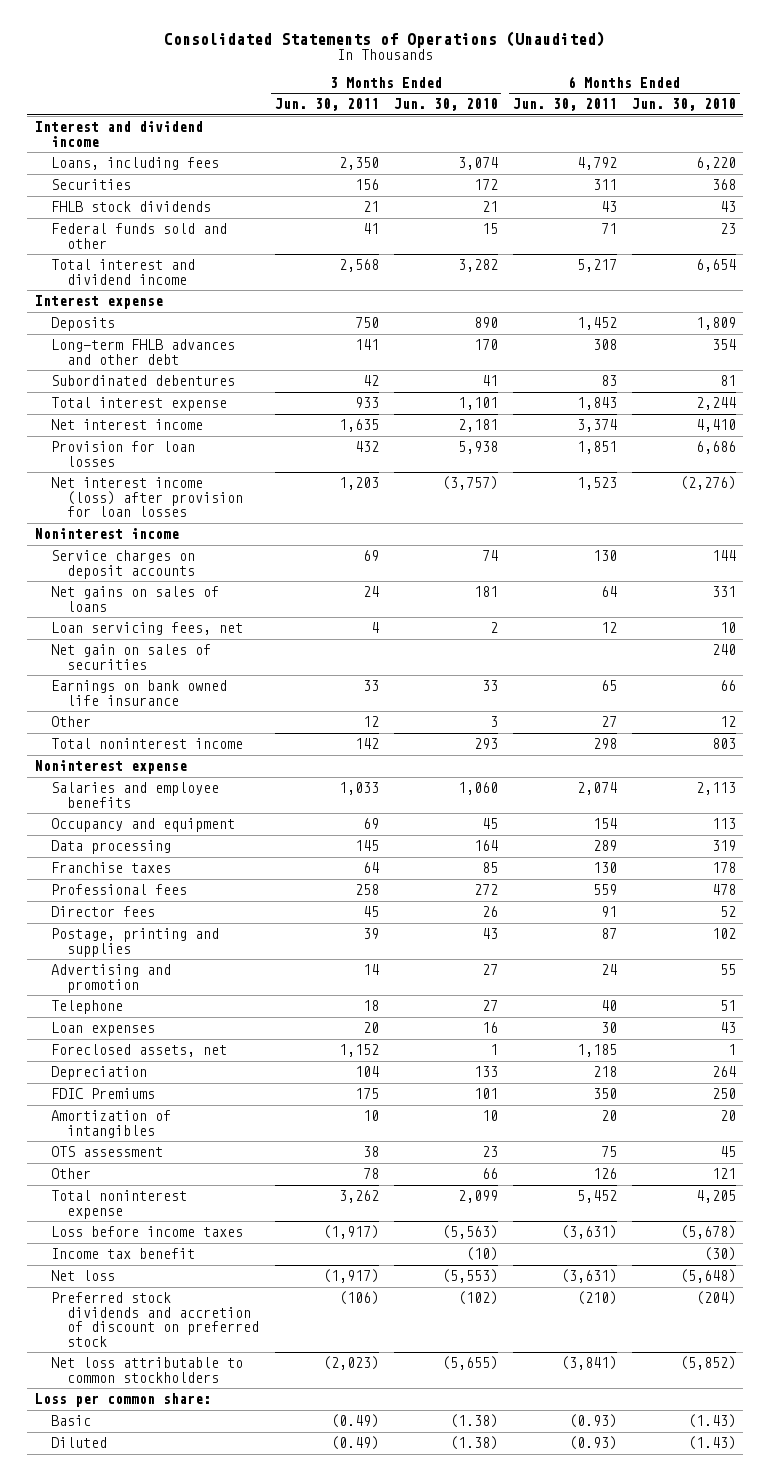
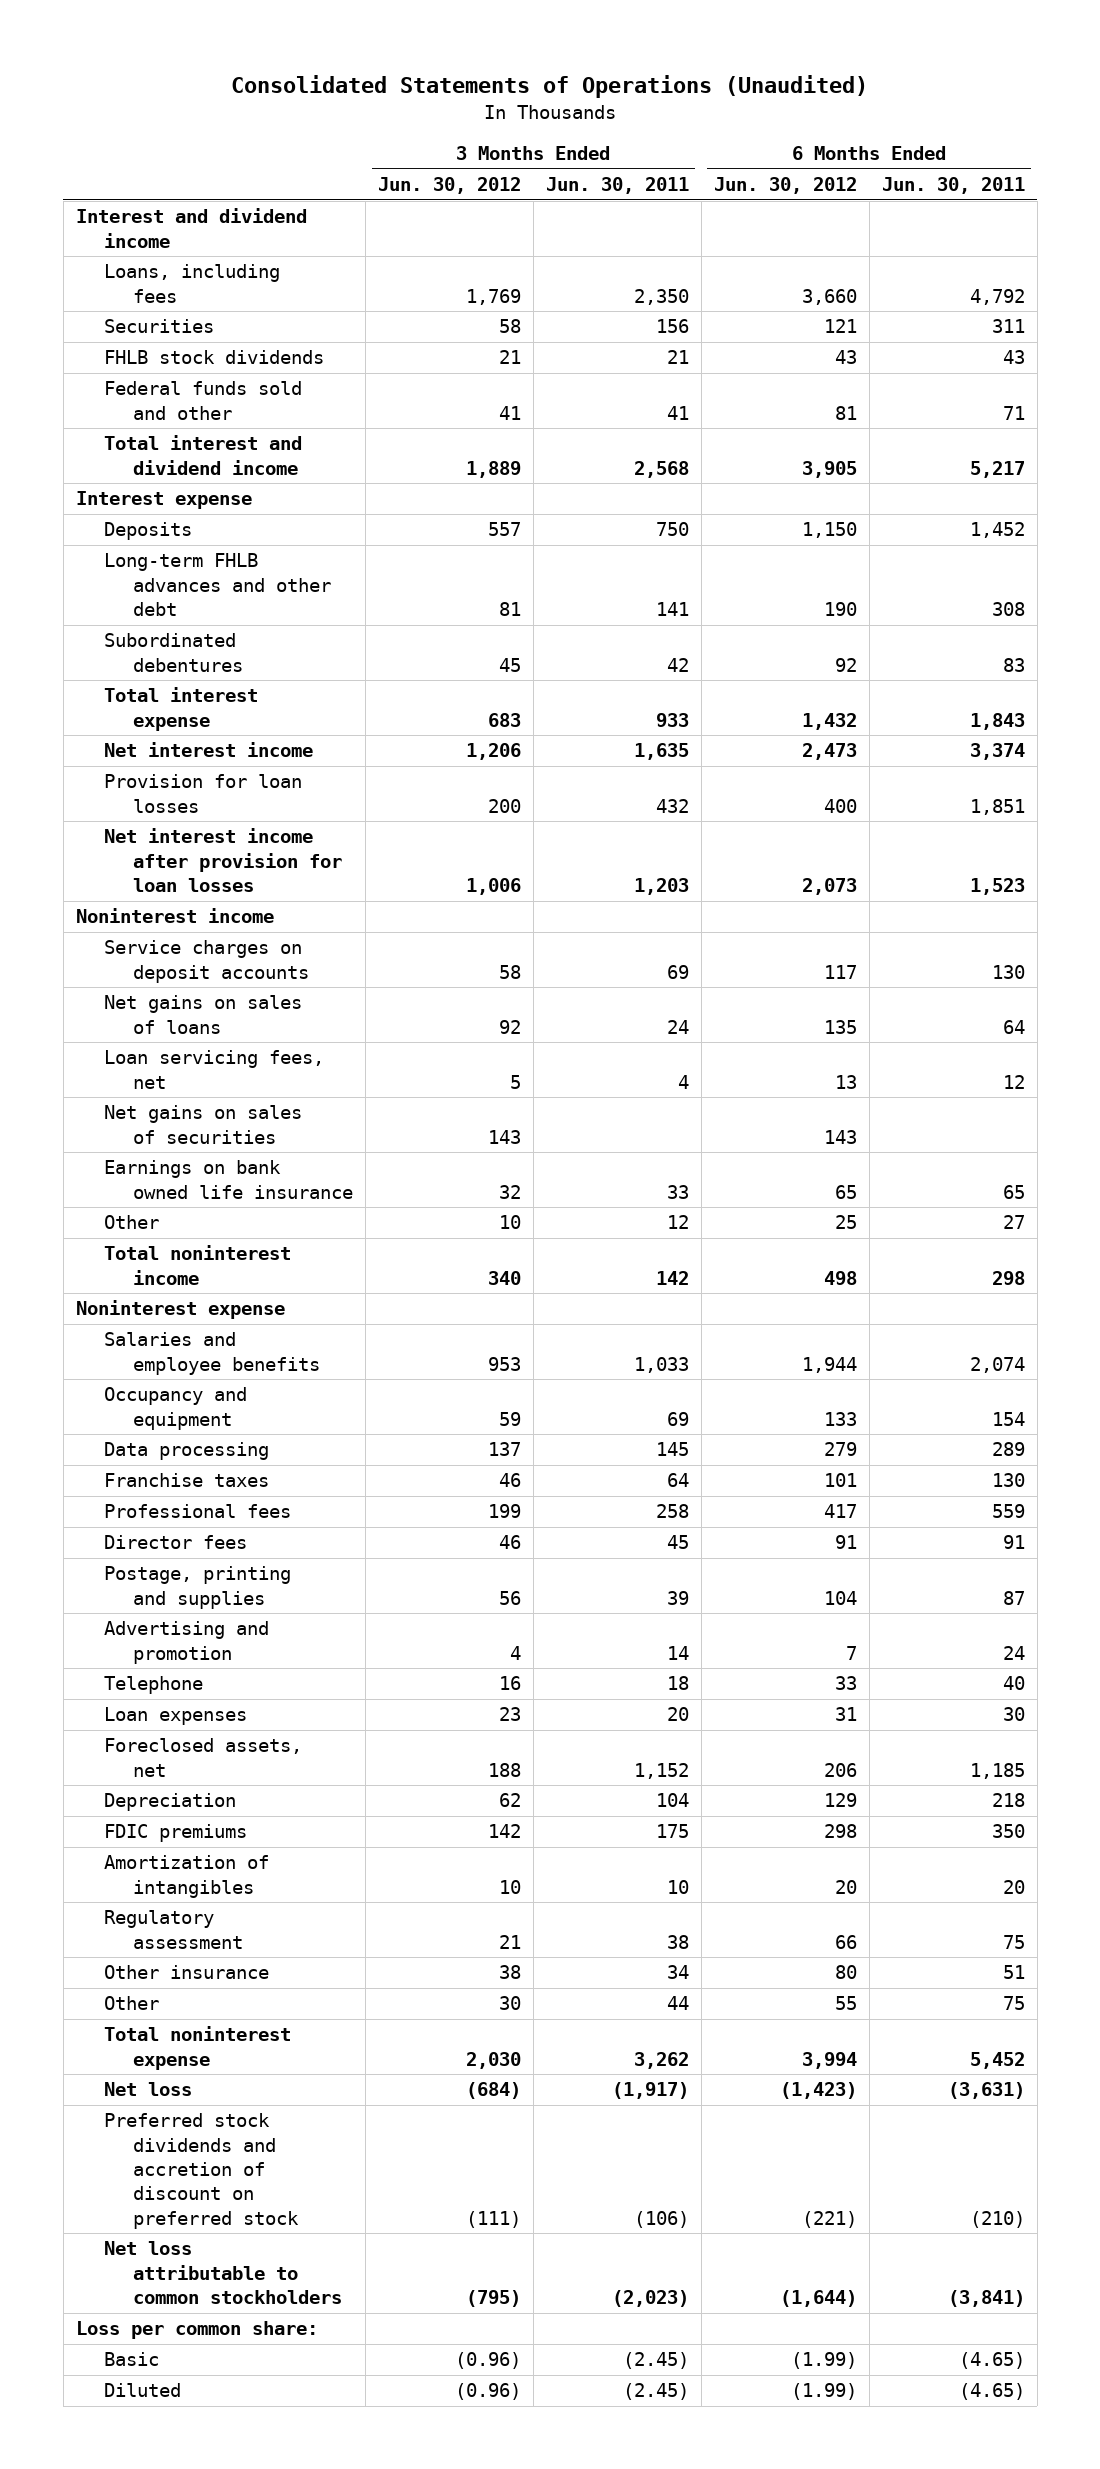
[393,98,498,112] Jun. 30, 2010 -> none
[631,98,736,112] Jun. 30, 2010 -> none
none -> [377,176,521,194] Jun. 30, 2012
none -> [713,176,857,194] Jun. 30, 2012
[50,477,244,518] Net interest income (loss) after provision for loan losses -> [104,828,342,893] Net interest income after provision for loan losses
[50,644,211,670] Net gain on sales of securities -> [104,1105,303,1144] Net gains on sales of securities
[50,1088,155,1100] FDIC Premiums -> [104,1824,248,1843] FDIC premiums
[50,1146,163,1158] OTS assessment -> [104,1910,243,1949] Regulatory assessment
none -> [104,1965,270,1980] Other insurance
[362,1168,379,1180] 78 -> [666,1996,689,2011] 44
[592,1168,617,1180] 126 -> [1002,1996,1025,2011] 75
[50,1226,243,1238] Loss before income taxes -> none
[50,1248,195,1260] Income tax benefit -> none
[330,1414,379,1429] (0.49) -> [622,2352,689,2370] (2.45)
[568,1414,617,1429] (0.93) -> [958,2352,1025,2370] (4.65)
[330,1436,379,1451] (0.49) -> [622,2383,689,2401] (2.45)
[568,1436,617,1451] (0.93) -> [958,2383,1025,2401] (4.65)

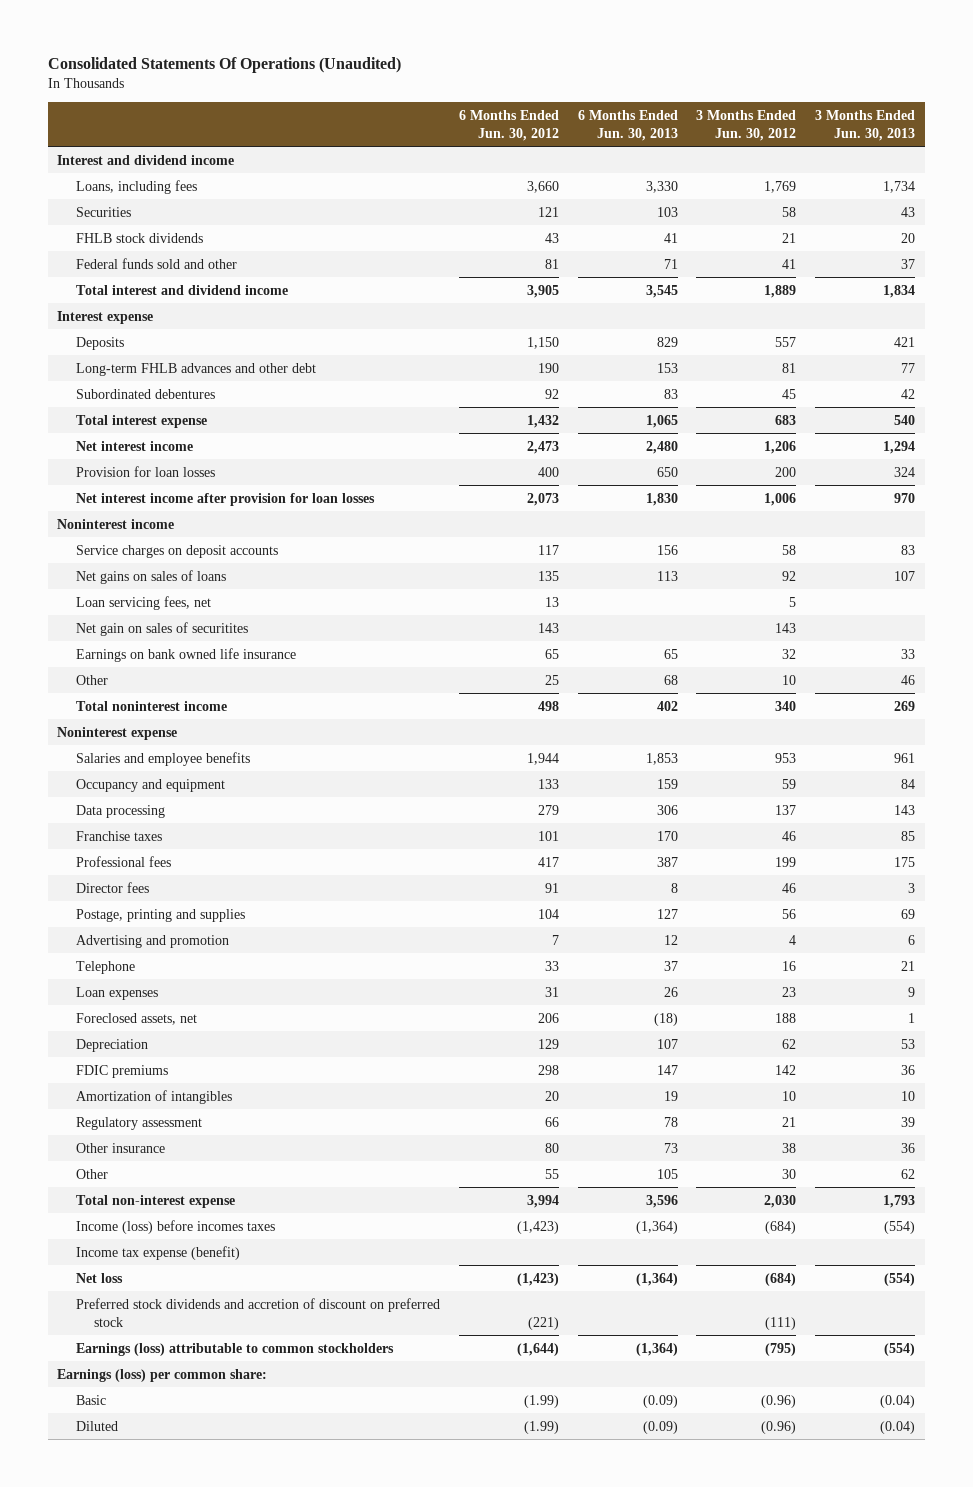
[231,74,869,98] Consolidated Statements of Operations (Unaudited) -> [47,57,401,74] Consolidated Statements Of Operations (Unaudited)
[545,176,689,194] Jun. 30, 2011 -> none
[881,176,1025,194] Jun. 30, 2011 -> none
none -> [577,109,678,141] 6 Months Ended Jun. 30, 2013
none -> [815,109,916,141] 3 Months Ended Jun. 30, 2013
[104,1105,303,1144] Net gains on sales of securities -> [75,621,248,636] Net gain on sales of securitites
[104,2026,292,2070] Total noninterest expense -> [75,1194,235,1208] Total non-interest expense
none -> [75,1219,275,1234] Income (loss) before incomes taxes
none -> [75,1245,240,1260] Income tax expense (benefit)
[104,2241,342,2305] Net loss attributable to common stockholders -> [75,1342,394,1356] Earnings (loss) attributable to common stockholders
[75,2321,318,2340] Loss per common share: -> [57,1368,268,1382] Earnings (loss) per common share:

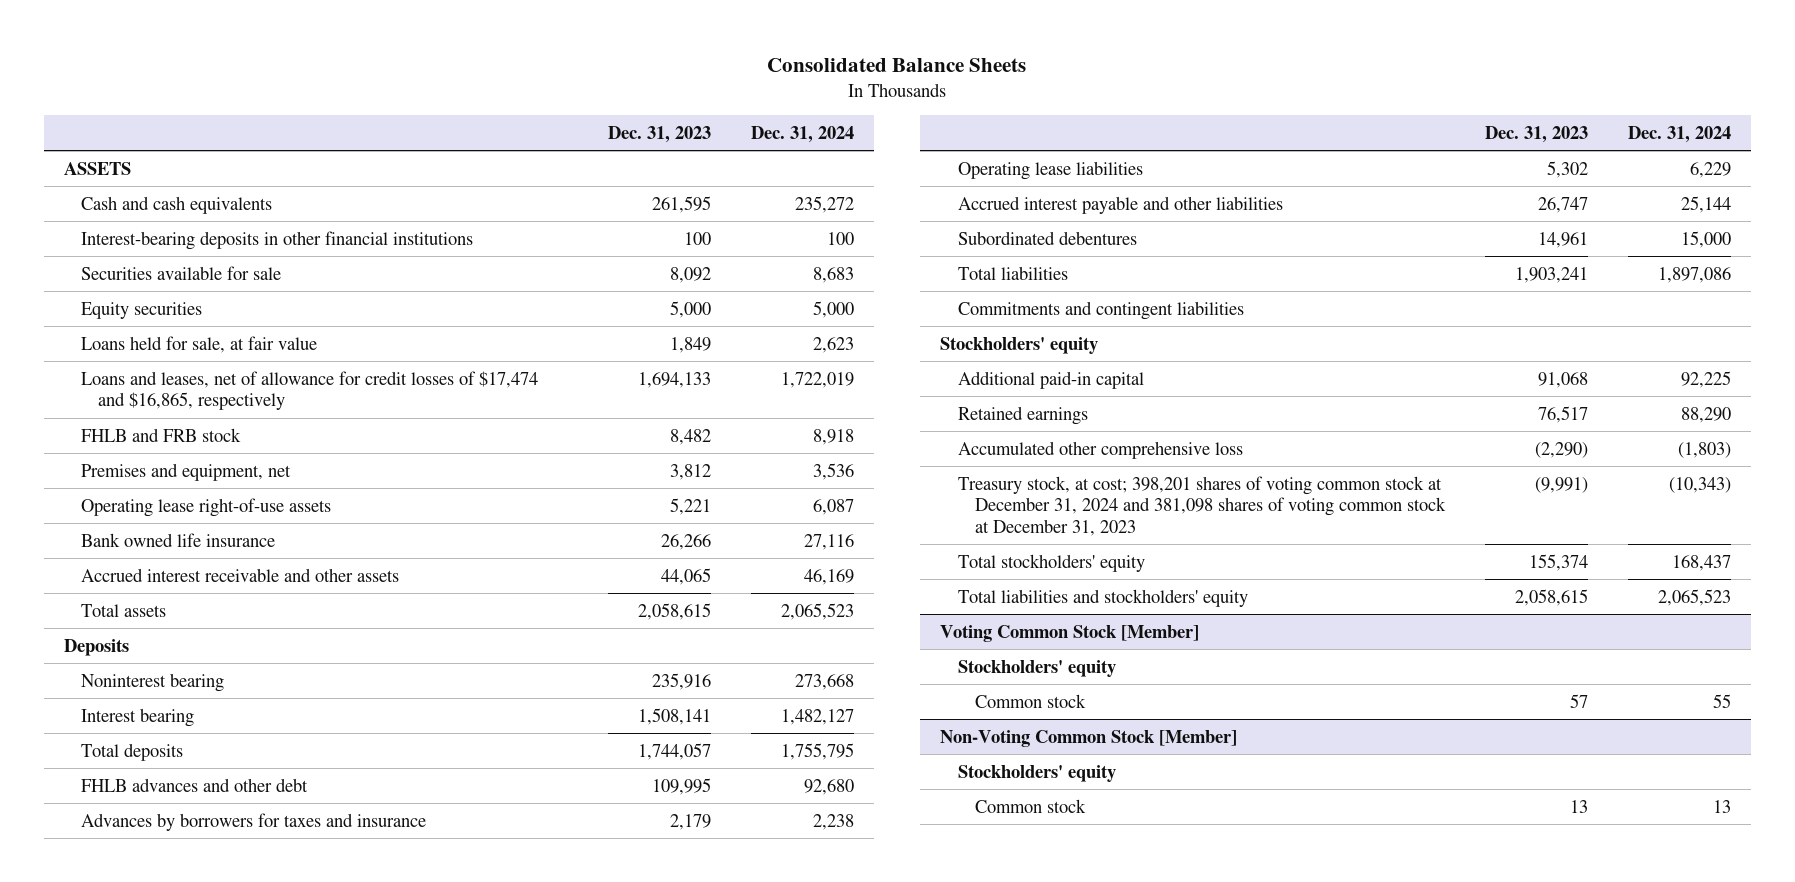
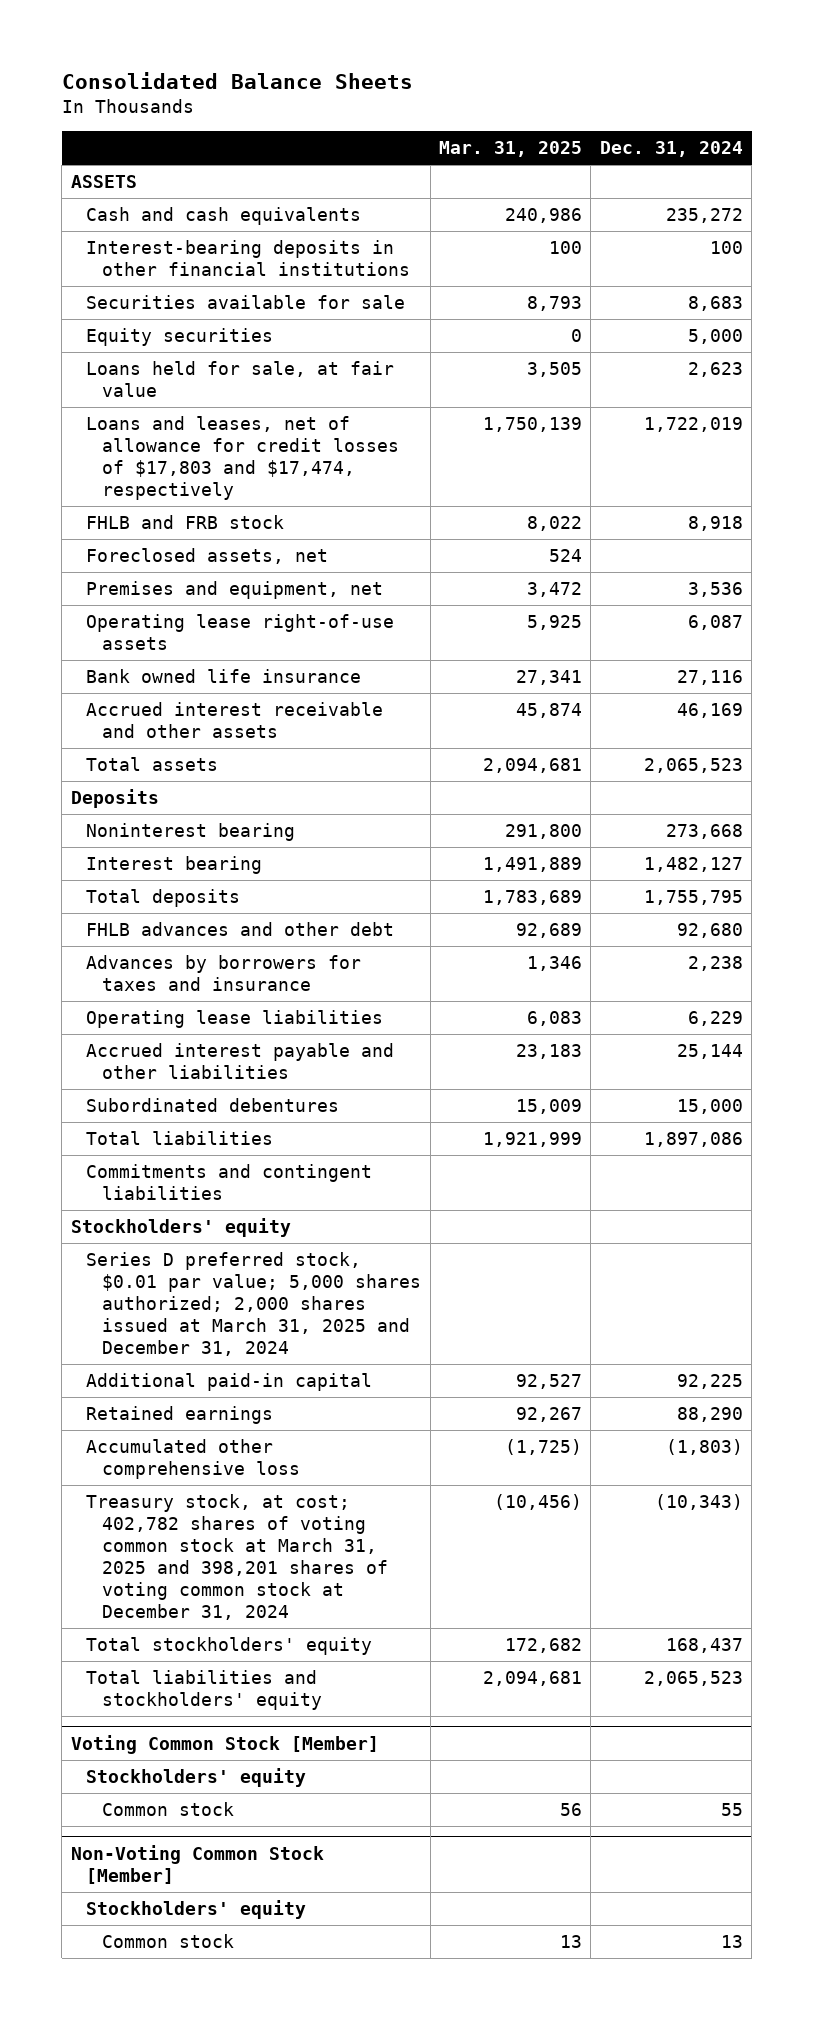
[608,125,712,143] Dec. 31, 2023 -> none
none -> [438,141,582,158] Mar. 31, 2025
[81,370,539,411] Loans and leases, net of allowance for credit losses of $17,474 and $16,865, respectively -> [86,415,400,500] Loans and leases, net of allowance for credit losses of $17,803 and $17,474, respectively
none -> [86,547,329,564] Foreclosed assets, net
none -> [86,1251,422,1356] Series D preferred stock, $0.01 par value; 5,000 shares authorized; 2,000 shares issued at March 31, 2025 and December 31, 2024
[957,475,1446,536] Treasury stock, at cost; 398,201 shares of voting common stock at December 31, 2024 and 381,098 shares of voting common stock at December 31, 2023 -> [86,1493,389,1620] Treasury stock, at cost; 402,782 shares of voting common stock at March 31, 2025 and 398,201 shares of voting common stock at December 31, 2024

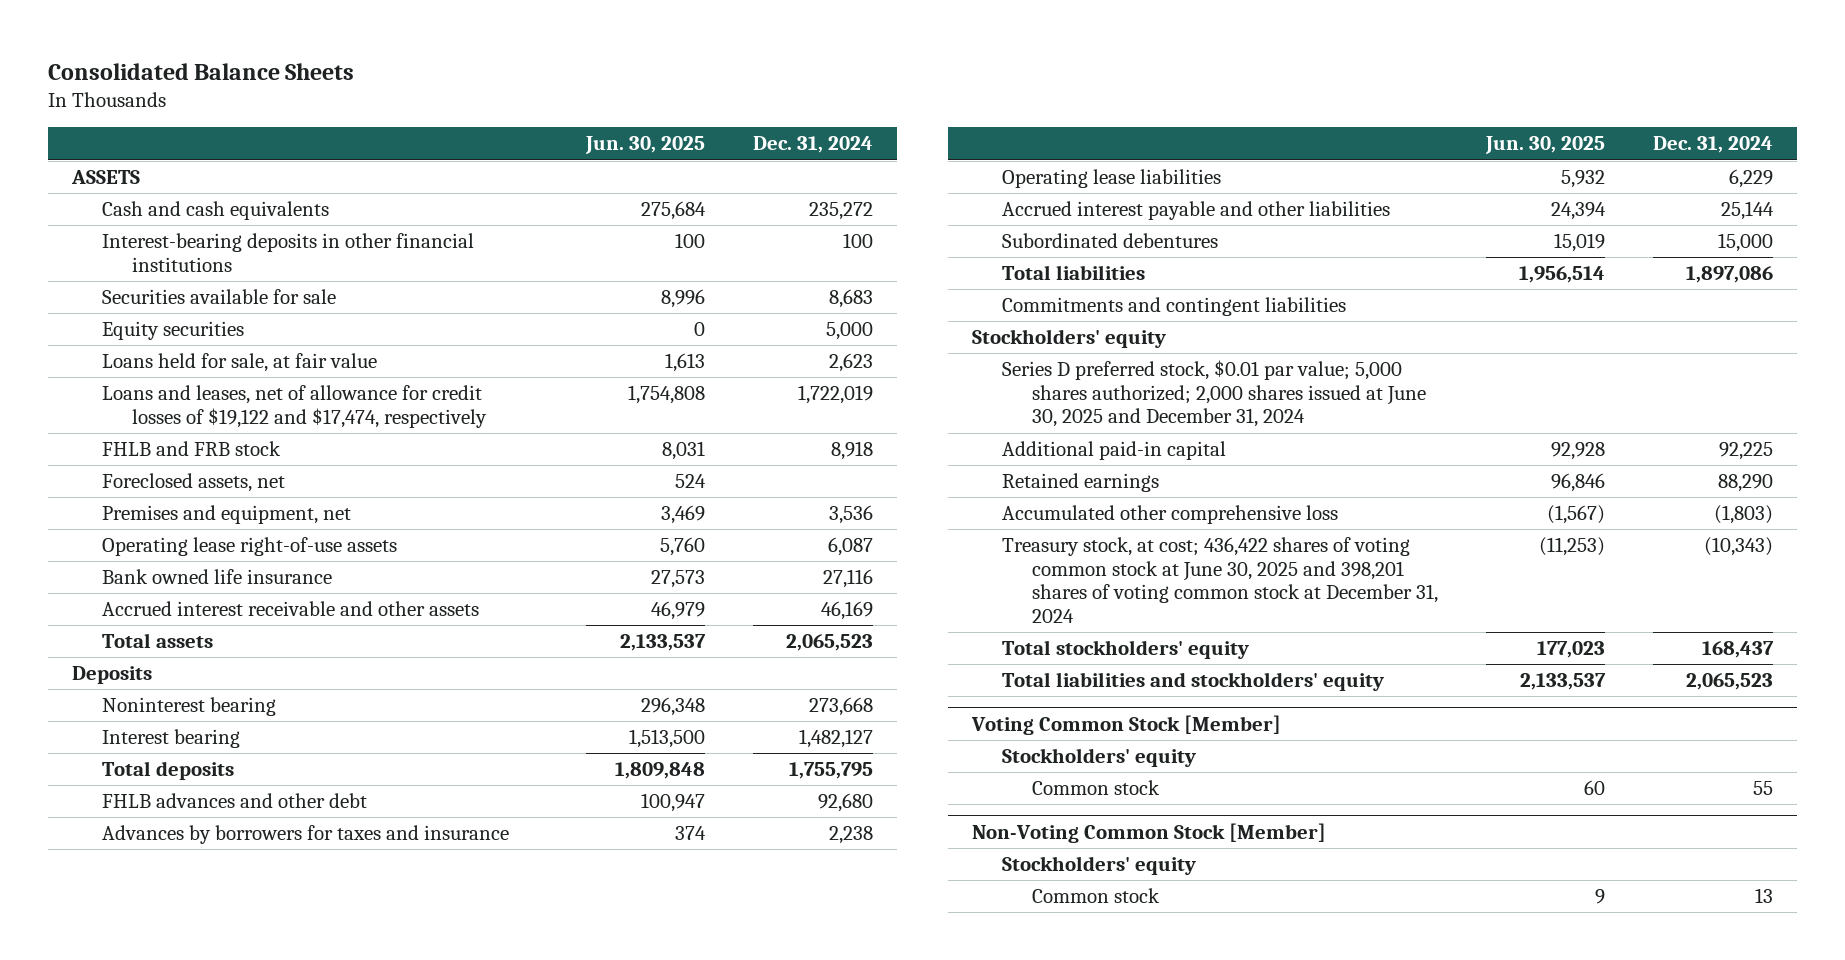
[438,141,582,158] Mar. 31, 2025 -> none
none -> [585,136,706,155] Jun. 30, 2025
[86,415,400,500] Loans and leases, net of allowance for credit losses of $17,803 and $17,474, respectively -> [102,385,488,428] Loans and leases, net of allowance for credit losses of $19,122 and $17,474, respectively
[86,1251,422,1356] Series D preferred stock, $0.01 par value; 5,000 shares authorized; 2,000 shares issued at March 31, 2025 and December 31, 2024 -> [1002,360,1427,428] Series D preferred stock, $0.01 par value; 5,000 shares authorized; 2,000 shares issued at June 30, 2025 and December 31, 2024
[86,1493,389,1620] Treasury stock, at cost; 402,782 shares of voting common stock at March 31, 2025 and 398,201 shares of voting common stock at December 31, 2024 -> [1002,537,1439,623] Treasury stock, at cost; 436,422 shares of voting common stock at June 30, 2025 and 398,201 shares of voting common stock at December 31, 2024

